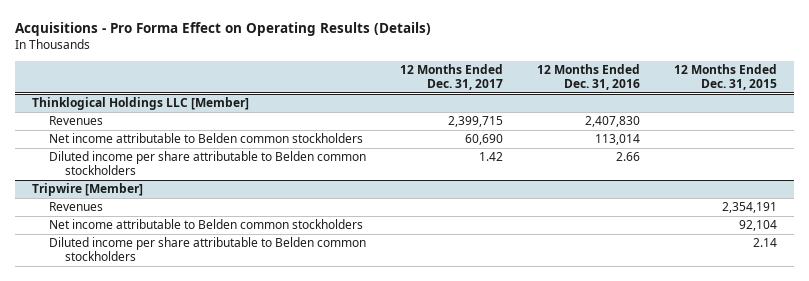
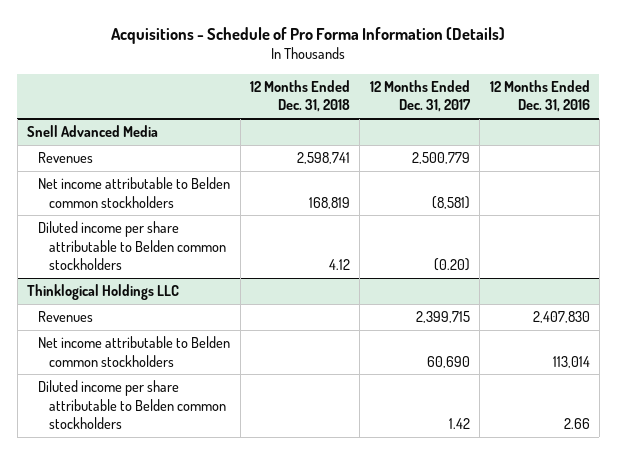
[15,22,432,37] Acquisitions - Pro Forma Effect on Operating Results (Details) -> [111,26,506,44] Acquisitions - Schedule of Pro Forma Information (Details)
[674,64,778,91] 12 Months Ended Dec. 31, 2015 -> none
none -> [249,80,350,113] 12 Months Ended Dec. 31, 2018
none -> [27,125,159,138] Snell Advanced Media
none -> [38,152,94,164] Revenues
none -> [38,177,231,208] Net income attributable to Belden common stockholders
none -> [38,221,227,270] Diluted income per share attributable to Belden common stockholders
[32,97,250,111] Thinklogical Holdings LLC [Member] -> [27,284,180,301] Thinklogical Holdings LLC
[32,183,144,197] Tripwire [Member] -> none
[48,202,103,212] Revenues -> none
[48,219,363,230] Net income attributable to Belden common stockholders -> none
[48,237,366,262] Diluted income per share attributable to Belden common stockholders -> none

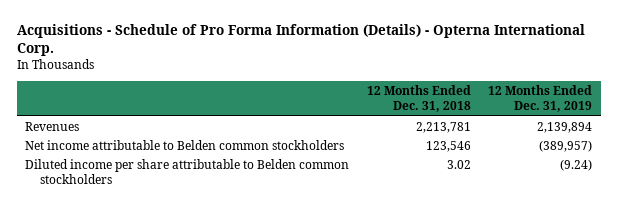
[111,26,506,44] Acquisitions - Schedule of Pro Forma Information (Details) -> [16,23,585,57] Acquisitions - Schedule of Pro Forma Information (Details) - Opterna International Corp.
[369,80,471,113] 12 Months Ended Dec. 31, 2017 -> none
[489,80,590,113] 12 Months Ended Dec. 31, 2016 -> none
none -> [488,85,593,113] 12 Months Ended Dec. 31, 2019
[27,125,159,138] Snell Advanced Media -> none
[38,152,94,164] Revenues -> none
[38,177,231,208] Net income attributable to Belden common stockholders -> none
[38,221,227,270] Diluted income per share attributable to Belden common stockholders -> none
[27,284,180,301] Thinklogical Holdings LLC -> none
[38,311,94,323] Revenues -> none
[38,336,231,367] Net income attributable to Belden common stockholders -> none
[38,380,227,429] Diluted income per share attributable to Belden common stockholders -> none
none -> [25,122,80,132] Revenues
none -> [25,140,345,151] Net income attributable to Belden common stockholders
none -> [25,159,350,185] Diluted income per share attributable to Belden common stockholders

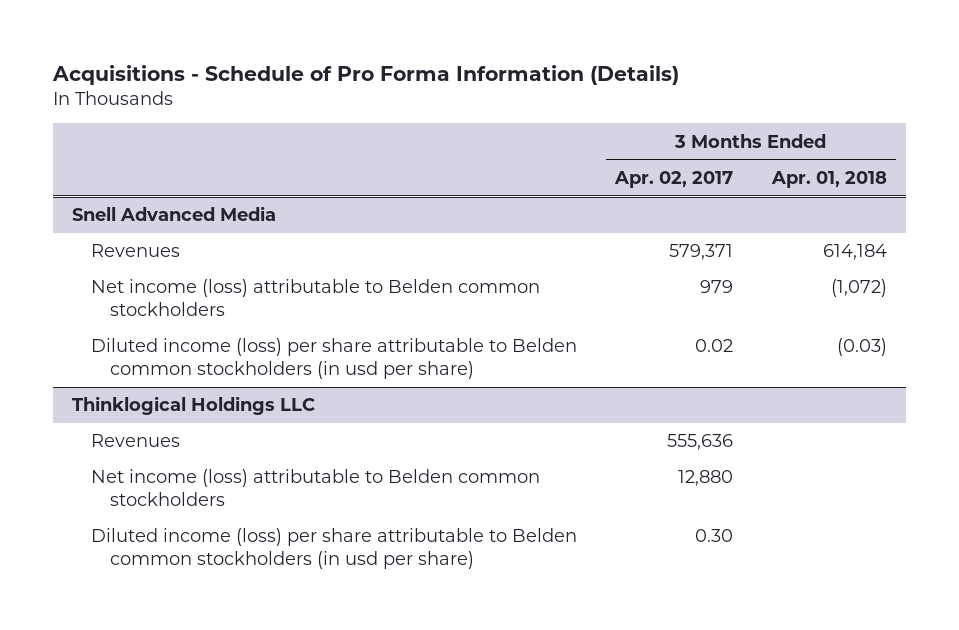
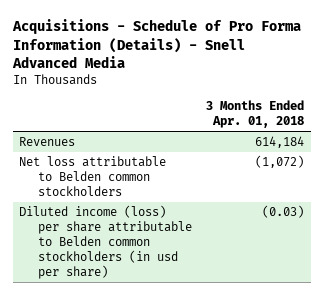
[51,64,679,85] Acquisitions - Schedule of Pro Forma Information (Details) -> [11,19,301,69] Acquisitions - Schedule of Pro Forma Information (Details) - Snell Advanced Media
[614,170,734,188] Apr. 02, 2017 -> none
[72,206,277,222] Snell Advanced Media -> none
[90,279,540,317] Net income (loss) attributable to Belden common stockholders -> [19,156,167,197] Net loss attributable to Belden common stockholders
[72,396,316,416] Thinklogical Holdings LLC -> none
[90,434,180,448] Revenues -> none
[90,469,540,507] Net income (loss) attributable to Belden common stockholders -> none
[90,528,577,570] Diluted income (loss) per share attributable to Belden common stockholders (in usd per share) -> none

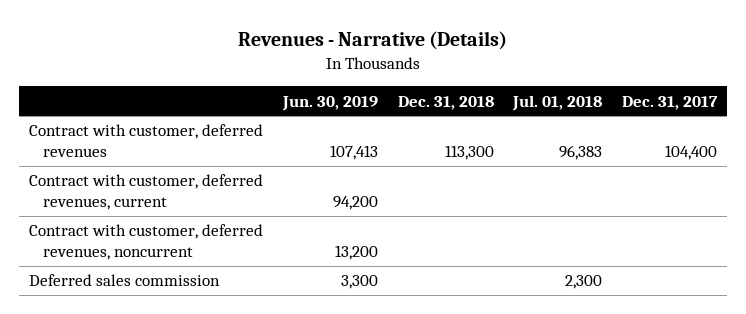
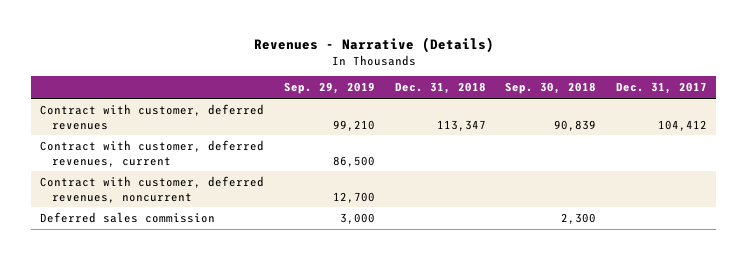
[281,95,378,111] Jun. 30, 2019 -> none
[512,94,603,111] Jul. 01, 2018 -> none
none -> [284,82,376,95] Sep. 29, 2019
none -> [505,82,597,95] Sep. 30, 2018
[444,144,494,160] 113,300 -> [436,119,486,131] 113,347
[664,144,717,160] 104,400 -> [657,119,707,131] 104,412

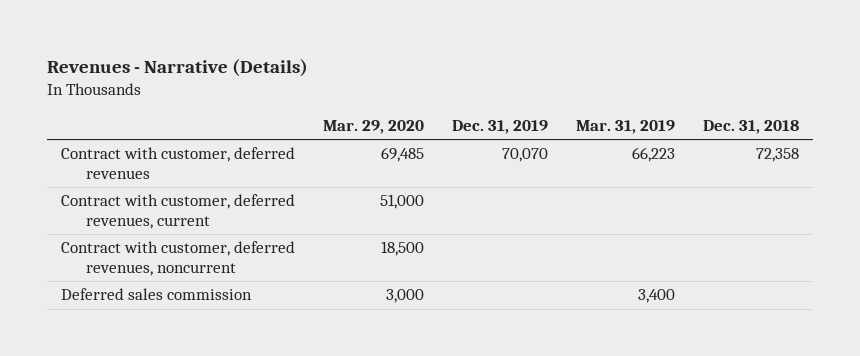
[284,82,376,95] Sep. 29, 2019 -> none
[505,82,597,95] Sep. 30, 2018 -> none
[615,82,707,95] Dec. 31, 2017 -> none
none -> [323,119,425,134] Mar. 29, 2020
none -> [452,119,549,134] Dec. 31, 2019
none -> [576,119,676,134] Mar. 31, 2019
[436,119,486,131] 113,347 -> [756,148,800,163] 72,358

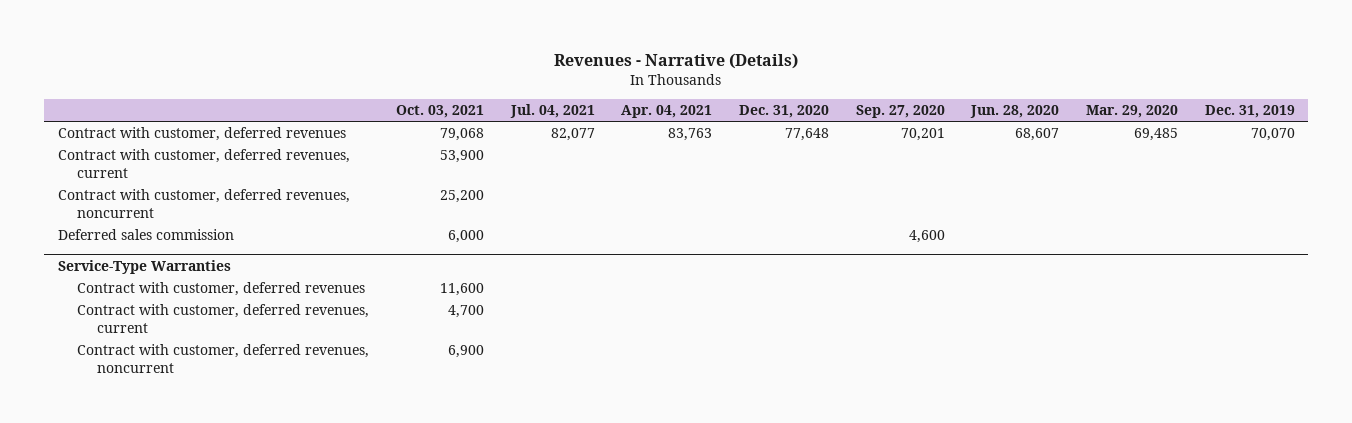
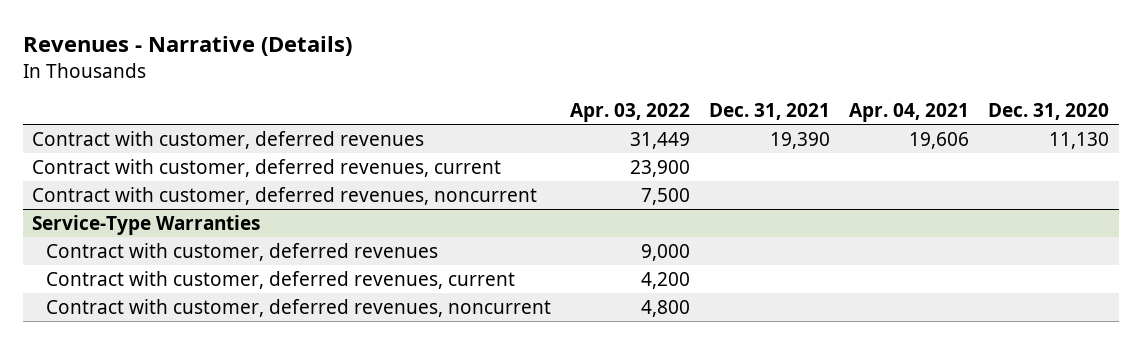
[395,105,484,119] Oct. 03, 2021 -> none
[509,104,595,119] Jul. 04, 2021 -> none
[855,105,945,119] Sep. 27, 2020 -> none
[970,105,1060,119] Jun. 28, 2020 -> none
[1086,105,1179,119] Mar. 29, 2020 -> none
[1204,105,1295,119] Dec. 31, 2019 -> none
none -> [570,103,691,123] Apr. 03, 2022
none -> [709,103,831,121] Dec. 31, 2021
[668,128,713,142] 83,763 -> [909,131,970,149] 19,606
[785,128,830,142] 77,648 -> [1049,131,1110,149] 11,130
[57,229,234,241] Deferred sales commission -> none

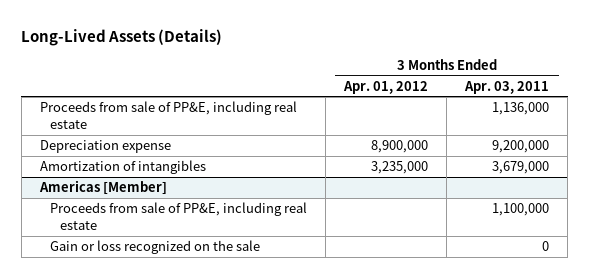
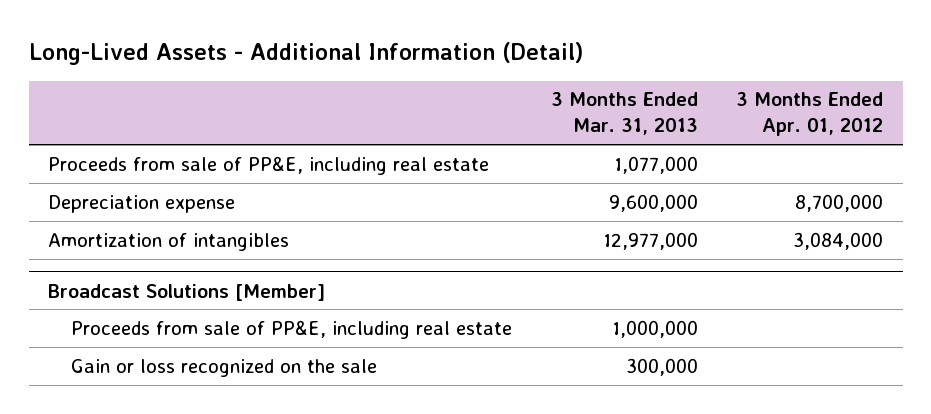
[21,28,223,46] Long-Lived Assets (Details) -> [28,42,583,66] Long-Lived Assets - Additional Information (Detail)
[464,80,550,94] Apr. 03, 2011 -> none
none -> [550,92,698,136] 3 Months Ended Mar. 31, 2013
[38,180,167,196] Americas [Member] -> none
[49,202,307,231] Proceeds from sale of PP&E, including real estate -> none
[49,240,260,255] Gain or loss recognized on the sale -> none
[371,140,429,154] 8,900,000 -> [795,193,884,212] 8,700,000
[371,161,429,175] 3,235,000 -> [793,231,884,250] 3,084,000
none -> [48,283,326,301] Broadcast Solutions [Member]
none -> [70,319,512,339] Proceeds from sale of PP&E, including real estate
none -> [70,358,377,377] Gain or loss recognized on the sale

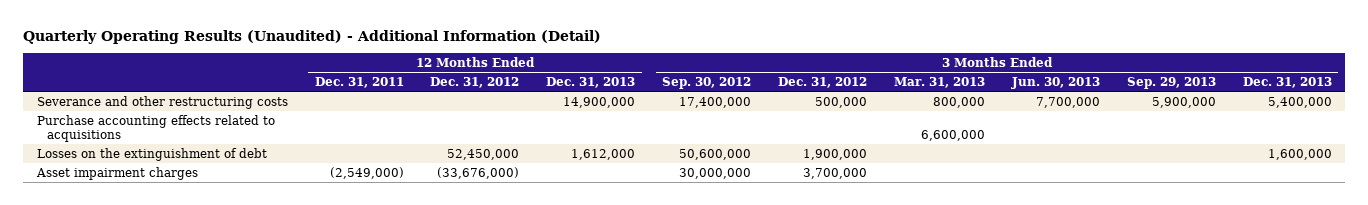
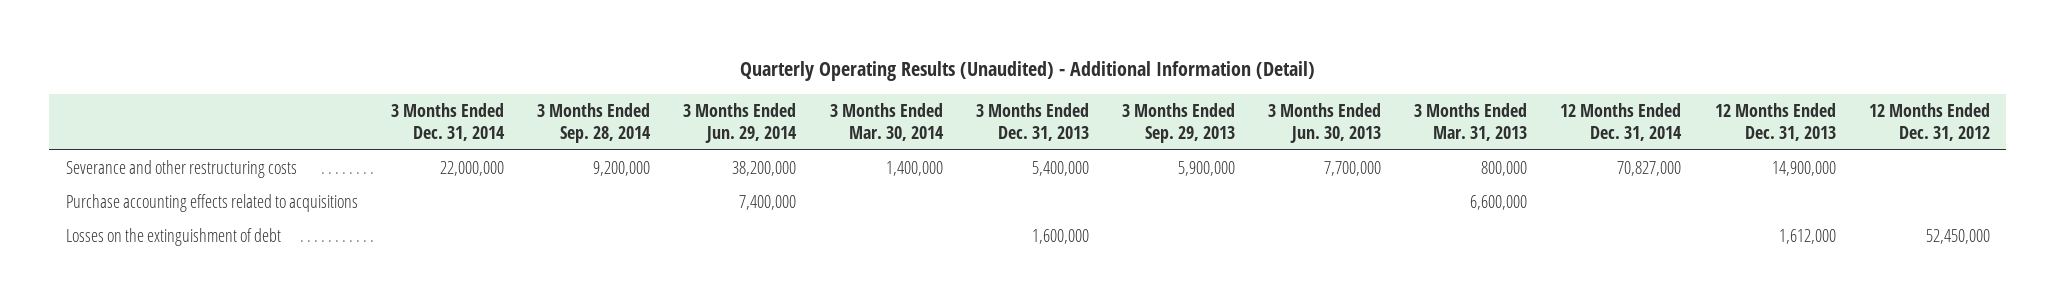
[314,76,404,88] Dec. 31, 2011 -> none
[662,76,752,89] Sep. 30, 2012 -> none
[778,76,868,88] Dec. 31, 2012 -> none
none -> [391,102,506,141] 3 Months Ended Dec. 31, 2014
none -> [537,102,652,143] 3 Months Ended Sep. 28, 2014
none -> [683,102,798,143] 3 Months Ended Jun. 29, 2014
none -> [829,102,944,141] 3 Months Ended Mar. 30, 2014
none -> [1560,102,1683,141] 12 Months Ended Dec. 31, 2014
[35,166,198,180] Asset impairment charges -> none

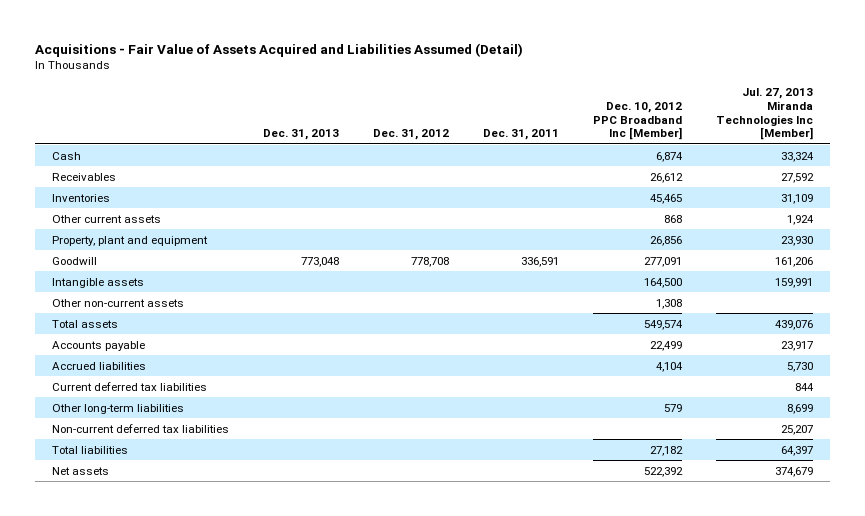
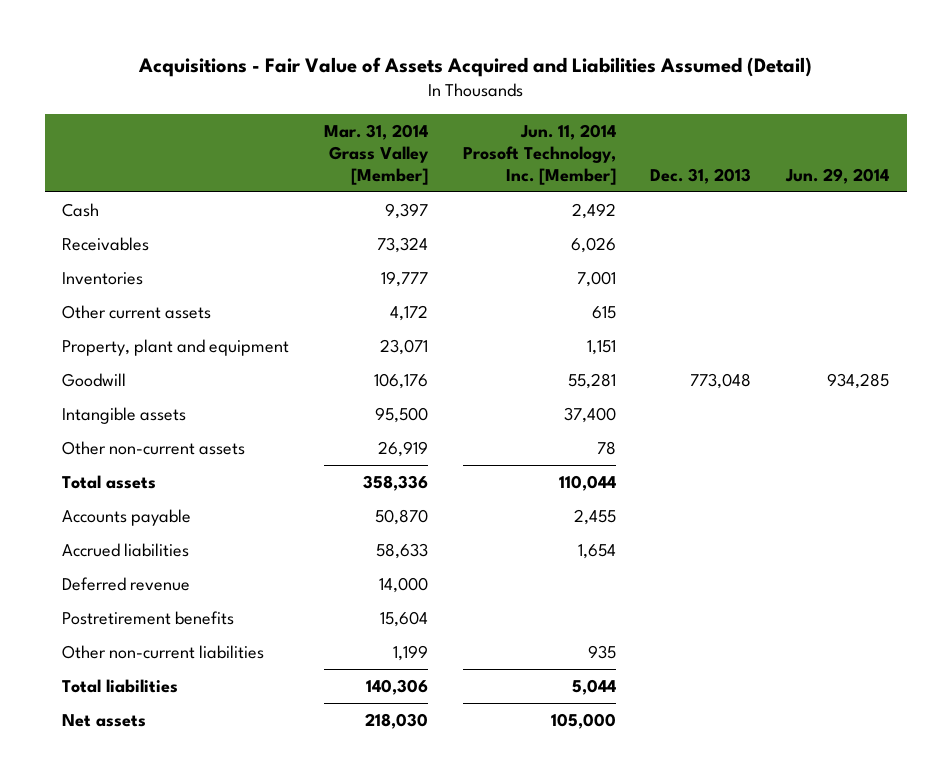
[373,129,450,141] Dec. 31, 2012 -> none
[482,129,559,141] Dec. 31, 2011 -> none
[592,101,682,141] Dec. 10, 2012 PPC Broadband Inc [Member] -> none
[715,87,813,141] Jul. 27, 2013 Miranda Technologies Inc [Member] -> none
none -> [323,123,429,185] Mar. 31, 2014 Grass Valley [Member]
none -> [462,123,616,185] Jun. 11, 2014 Prosoft Technology, Inc. [Member]
none -> [785,167,890,184] Jun. 29, 2014
[52,381,208,391] Current deferred tax liabilities -> none
[52,423,230,433] Non-current deferred tax liabilities -> none
none -> [61,576,190,591] Deferred revenue
none -> [61,610,234,625] Postretirement benefits
[52,403,185,414] Other long-term liabilities -> [61,644,264,659] Other non-current liabilities

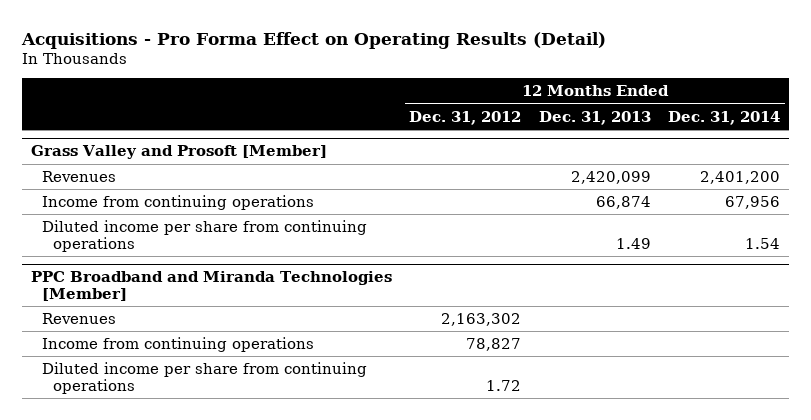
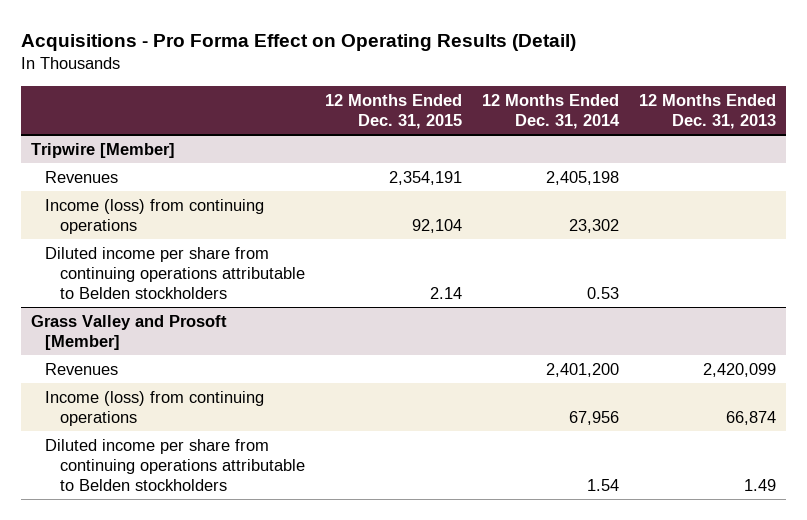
[409,110,522,125] Dec. 31, 2012 -> none
none -> [324,93,462,130] 12 Months Ended Dec. 31, 2015
none -> [31,142,176,158] Tripwire [Member]
none -> [45,170,119,183] Revenues
none -> [45,198,265,234] Income (loss) from continuing operations
none -> [45,246,305,300] Diluted income per share from continuing operations attributable to Belden stockholders
[31,271,393,301] PPC Broadband and Miranda Technologies [Member] -> none
[41,312,116,324] Revenues -> none
[41,336,314,352] Income from continuing operations -> none
[41,361,367,394] Diluted income per share from continuing operations -> none
[41,194,314,210] Income from continuing operations -> [45,390,265,426] Income (loss) from continuing operations
[41,219,367,252] Diluted income per share from continuing operations -> [45,438,305,492] Diluted income per share from continuing operations attributable to Belden stockholders

